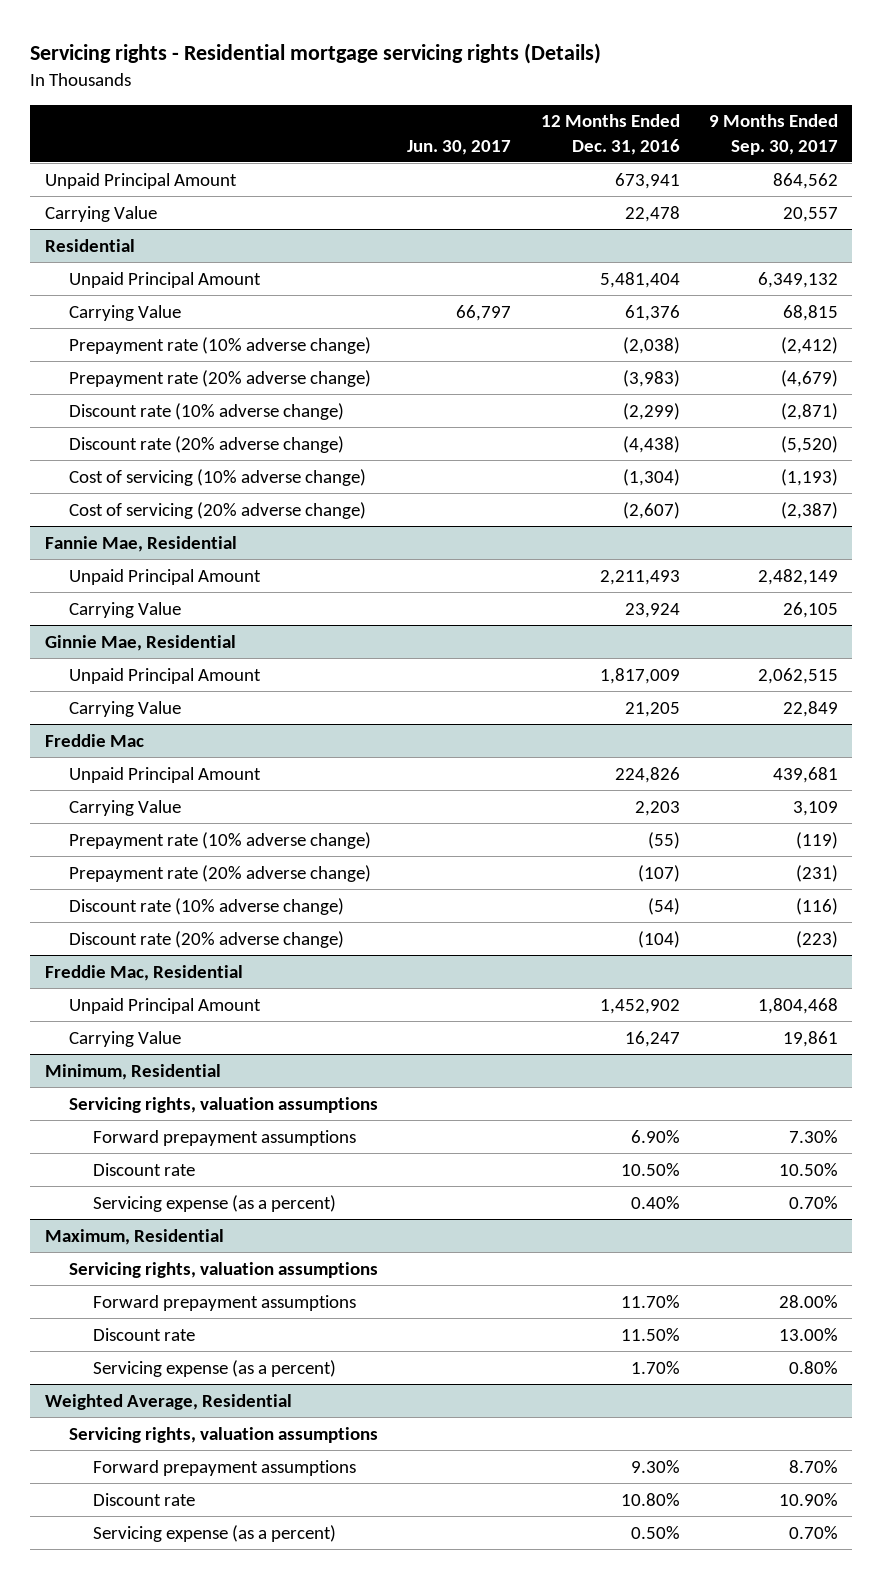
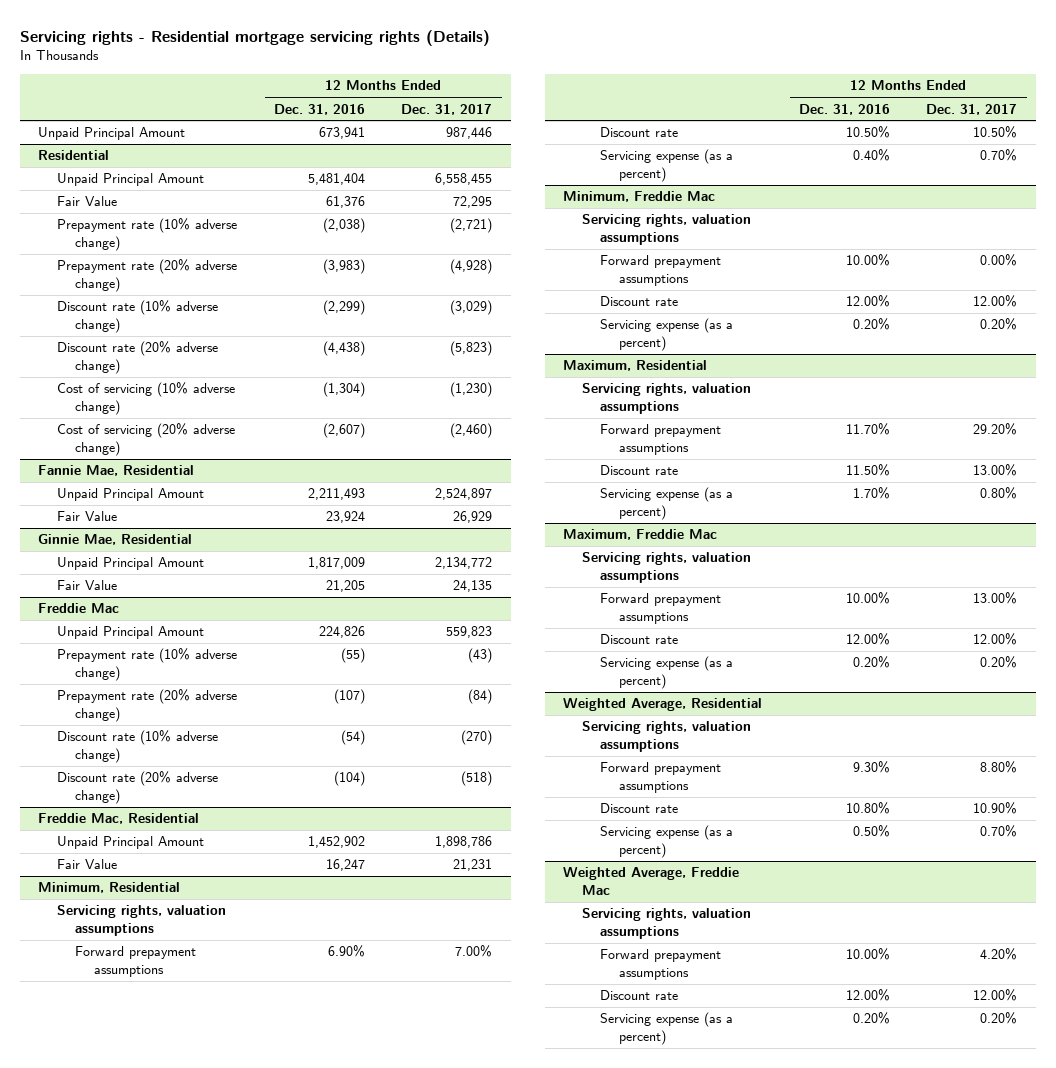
[407,139,512,155] Jun. 30, 2017 -> none
[708,114,838,155] 9 Months Ended Sep. 30, 2017 -> none
none -> [401,103,493,115] Dec. 31, 2017
[45,205,158,222] Carrying Value -> none
[68,304,181,321] Carrying Value -> [56,196,117,207] Fair Value
[68,601,181,618] Carrying Value -> [56,511,117,522] Fair Value
[68,700,181,717] Carrying Value -> [56,580,117,591] Fair Value
[68,799,181,816] Carrying Value -> none
[68,1030,181,1047] Carrying Value -> [56,859,117,870] Fair Value
none -> [563,191,716,203] Minimum, Freddie Mac
none -> [581,214,751,245] Servicing rights, valuation assumptions
none -> [600,255,722,286] Forward prepayment assumptions
none -> [600,296,679,307] Discount rate
none -> [600,318,734,351] Servicing expense (as a percent)
none -> [563,529,718,541] Maximum, Freddie Mac
none -> [581,552,751,583] Servicing rights, valuation assumptions
none -> [600,593,722,624] Forward prepayment assumptions
none -> [600,634,679,645] Discount rate
none -> [600,656,734,689] Servicing expense (as a percent)
none -> [563,867,740,895] Weighted Average, Freddie Mac
none -> [581,908,751,939] Servicing rights, valuation assumptions
none -> [600,949,722,980] Forward prepayment assumptions
none -> [600,990,679,1001] Discount rate
none -> [600,1012,734,1045] Servicing expense (as a percent)

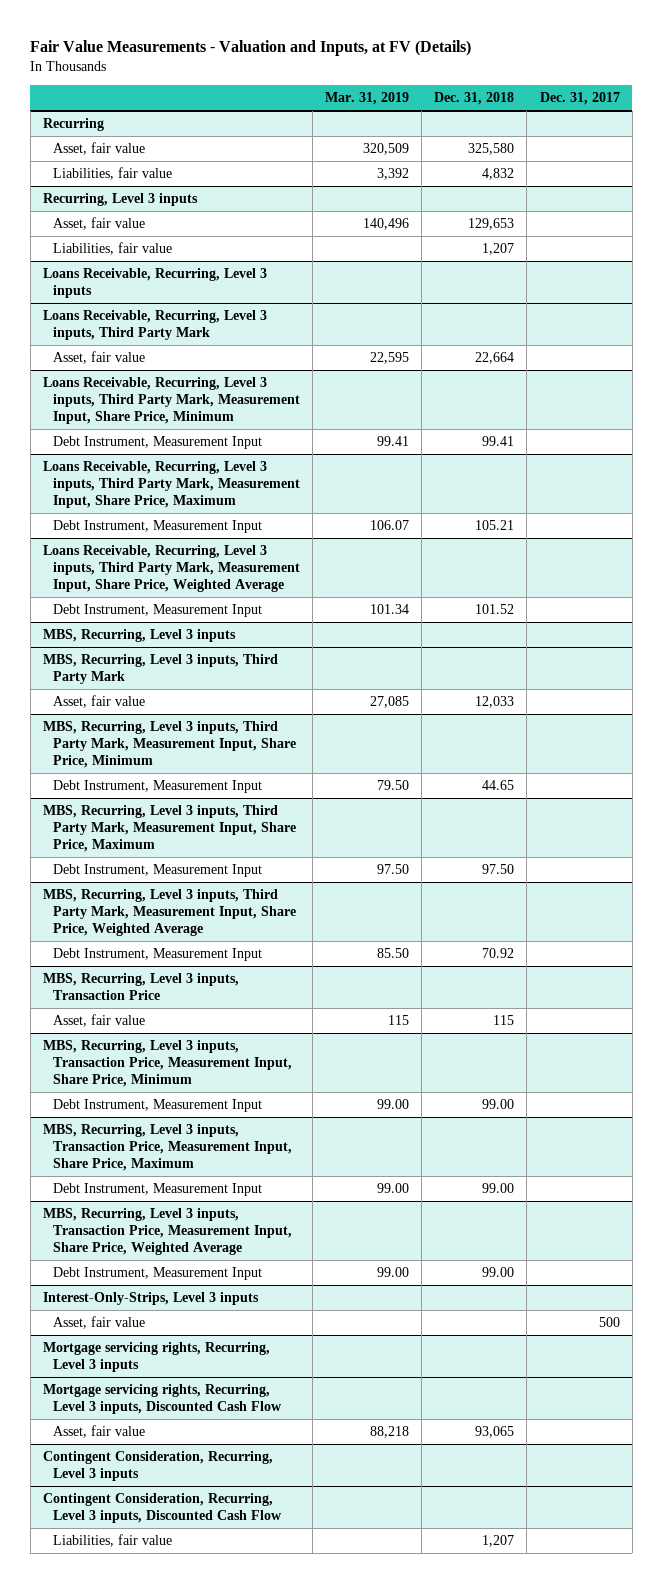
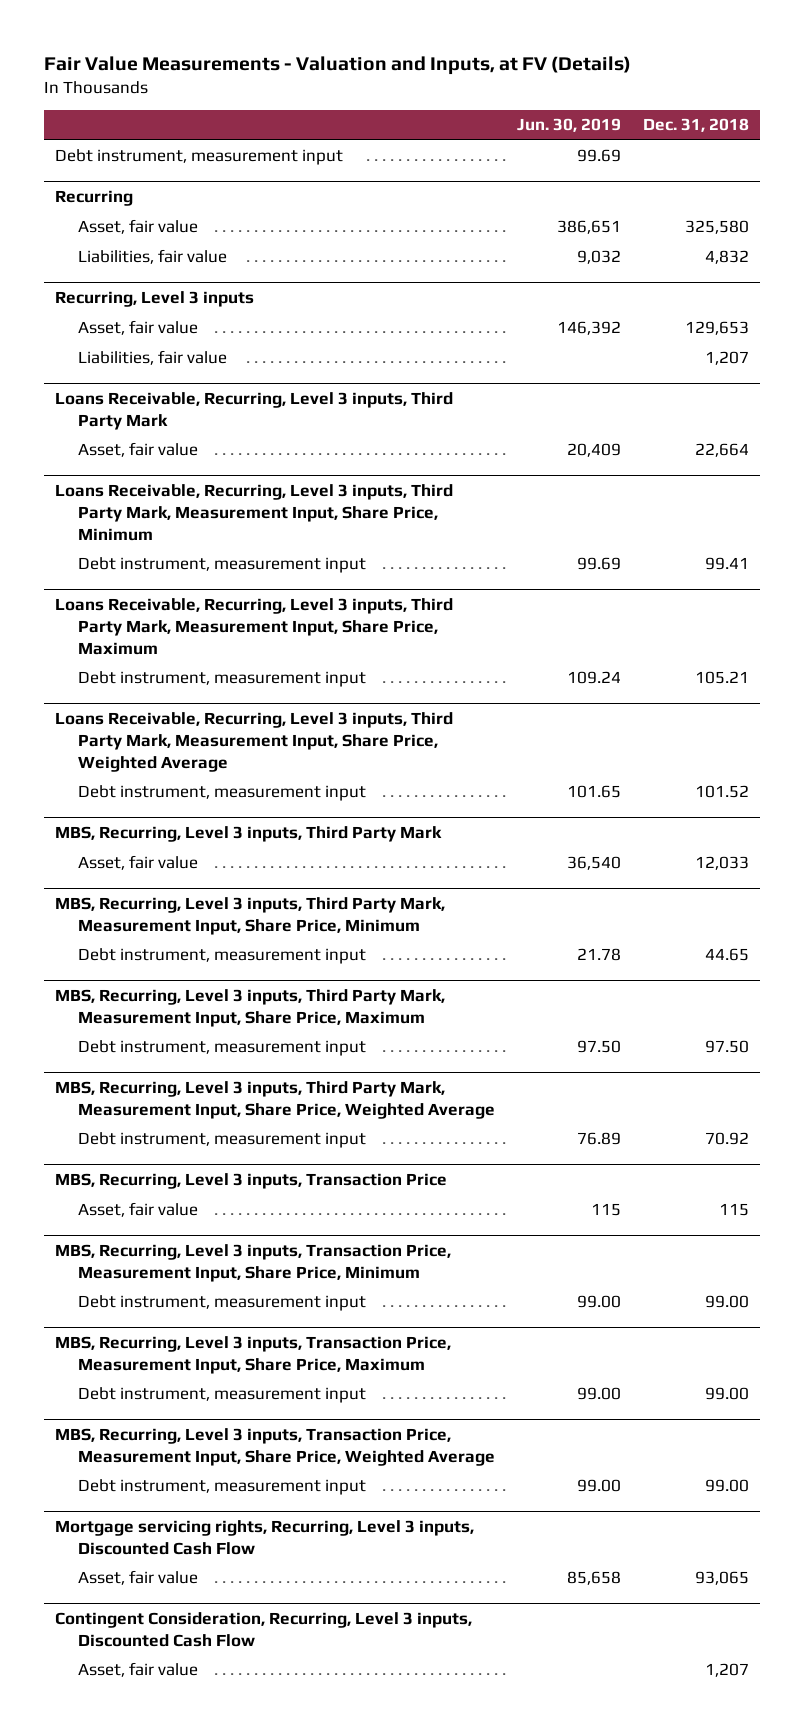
[325,92,410,106] Mar. 31, 2019 -> none
[539,92,620,106] Dec. 31, 2017 -> none
none -> [516,118,621,133] Jun. 30, 2019
none -> [55,149,344,166] Debt instrument, measurement input
[43,268,268,298] Loans Receivable, Recurring, Level 3 inputs -> none
[53,436,263,450] Debt Instrument, Measurement Input -> [77,557,366,574] Debt instrument, measurement input
[53,520,263,534] Debt Instrument, Measurement Input -> [77,671,366,688] Debt instrument, measurement input
[43,629,237,643] MBS, Recurring, Level 3 inputs -> none
[53,604,263,618] Debt Instrument, Measurement Input -> [77,785,366,802] Debt instrument, measurement input
[53,780,263,794] Debt Instrument, Measurement Input -> [77,948,366,965] Debt instrument, measurement input
[53,864,263,878] Debt Instrument, Measurement Input -> [77,1040,366,1057] Debt instrument, measurement input
[53,948,263,962] Debt Instrument, Measurement Input -> [77,1132,366,1149] Debt instrument, measurement input
[53,1099,263,1113] Debt Instrument, Measurement Input -> [77,1295,366,1312] Debt instrument, measurement input
[53,1183,263,1197] Debt Instrument, Measurement Input -> [77,1387,366,1404] Debt instrument, measurement input
[43,1292,260,1306] Interest-Only-Strips, Level 3 inputs -> none
[53,1316,146,1330] Asset, fair value -> none
[43,1342,271,1372] Mortgage servicing rights, Recurring, Level 3 inputs -> none
[53,1267,263,1281] Debt Instrument, Measurement Input -> [77,1479,366,1496] Debt instrument, measurement input
[43,1451,274,1481] Contingent Consideration, Recurring, Level 3 inputs -> none
[53,1534,173,1548] Liabilities, fair value -> [77,1662,198,1678] Asset, fair value

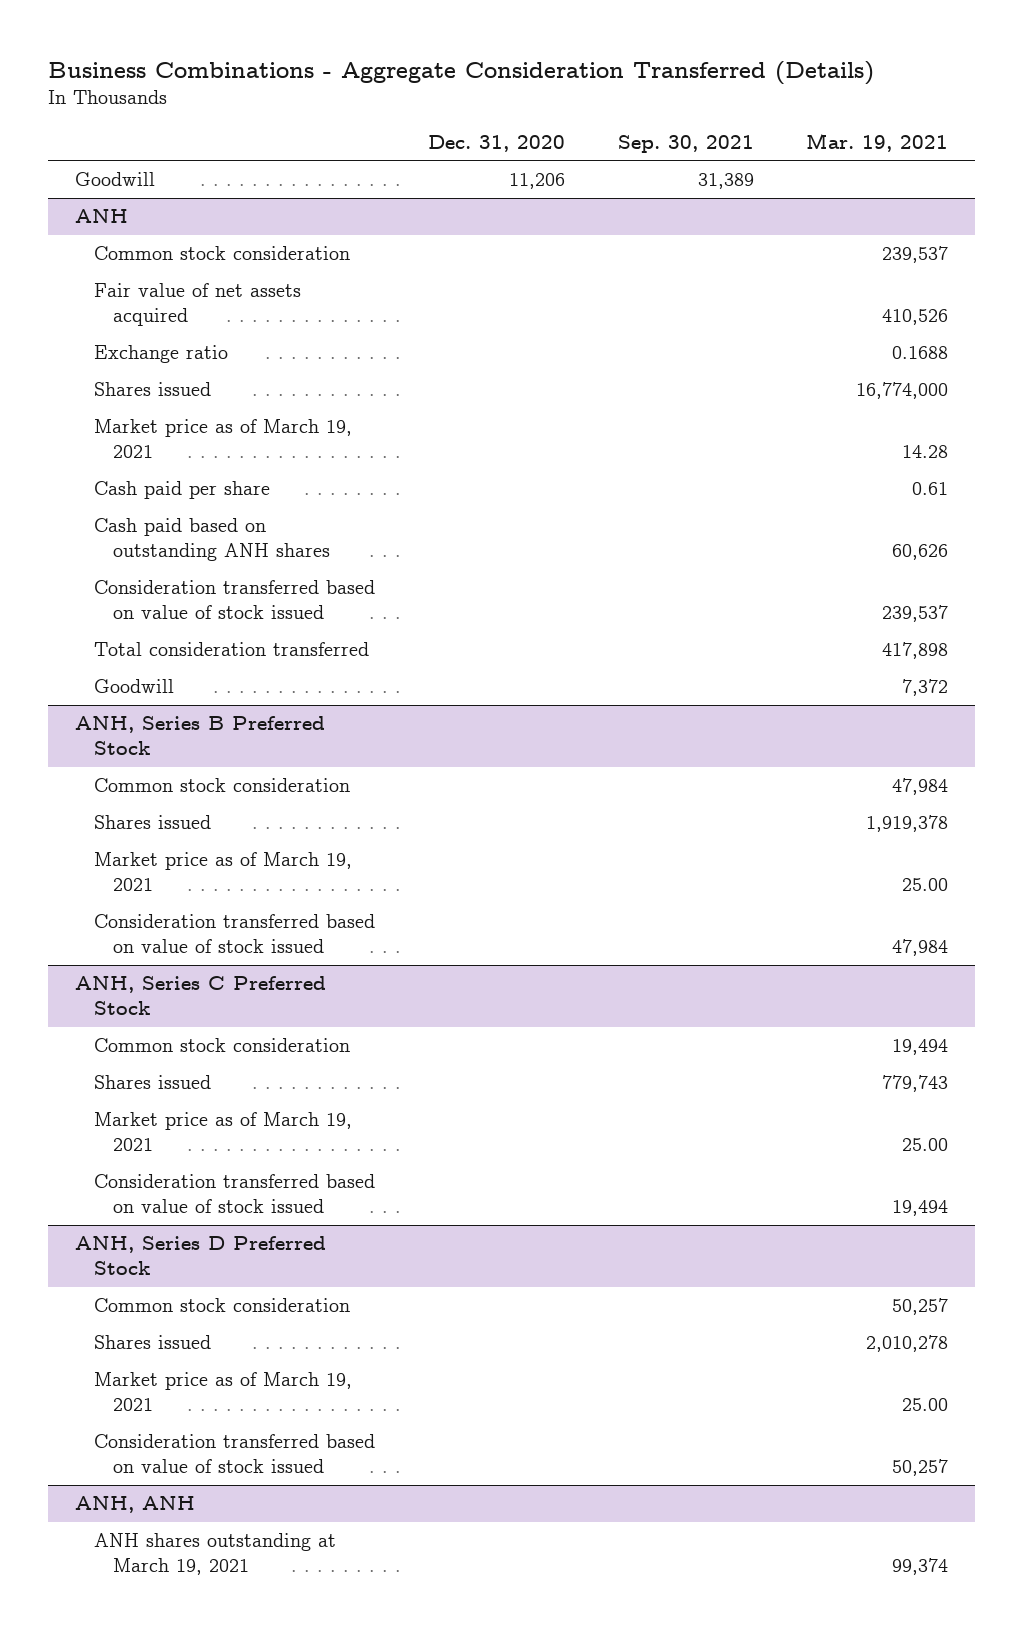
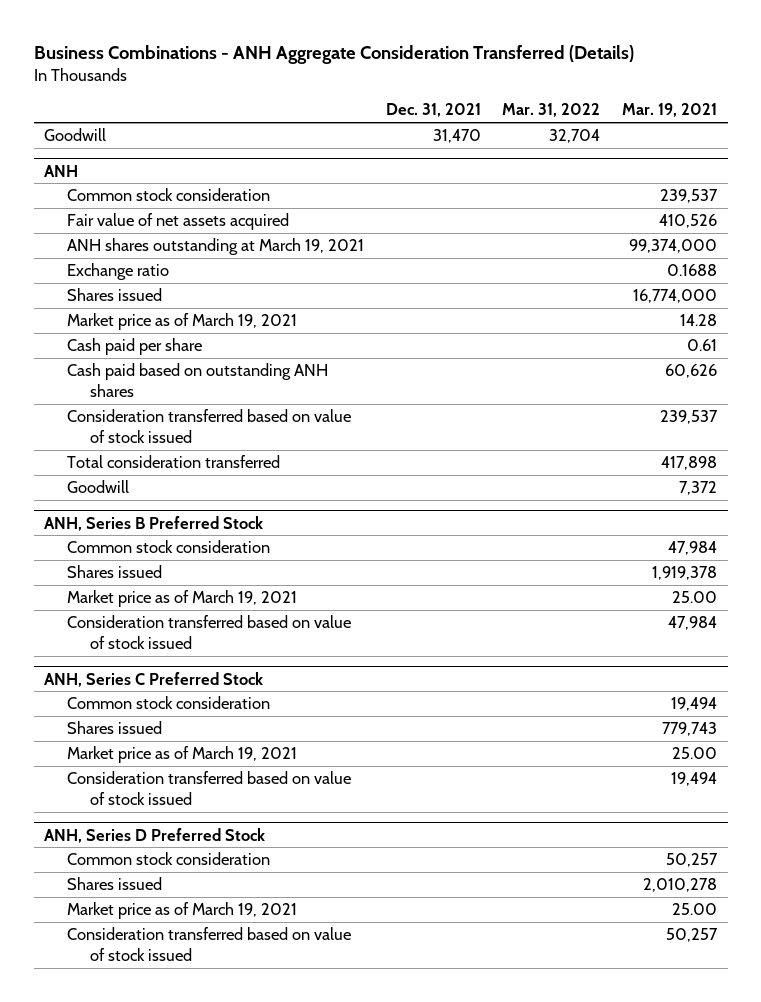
[48,61,875,86] Business Combinations - Aggregate Consideration Transferred (Details) -> [33,44,634,64] Business Combinations - ANH Aggregate Consideration Transferred (Details)
[427,134,565,152] Dec. 31, 2020 -> none
[617,134,754,153] Sep. 30, 2021 -> none
none -> [385,103,481,118] Dec. 31, 2021
none -> [502,103,601,118] Mar. 31, 2022
none -> [67,238,365,256] ANH shares outstanding at March 19, 2021
[74,1496,195,1514] ANH, ANH -> none
[93,1533,336,1576] ANH shares outstanding at March 19, 2021 -> none

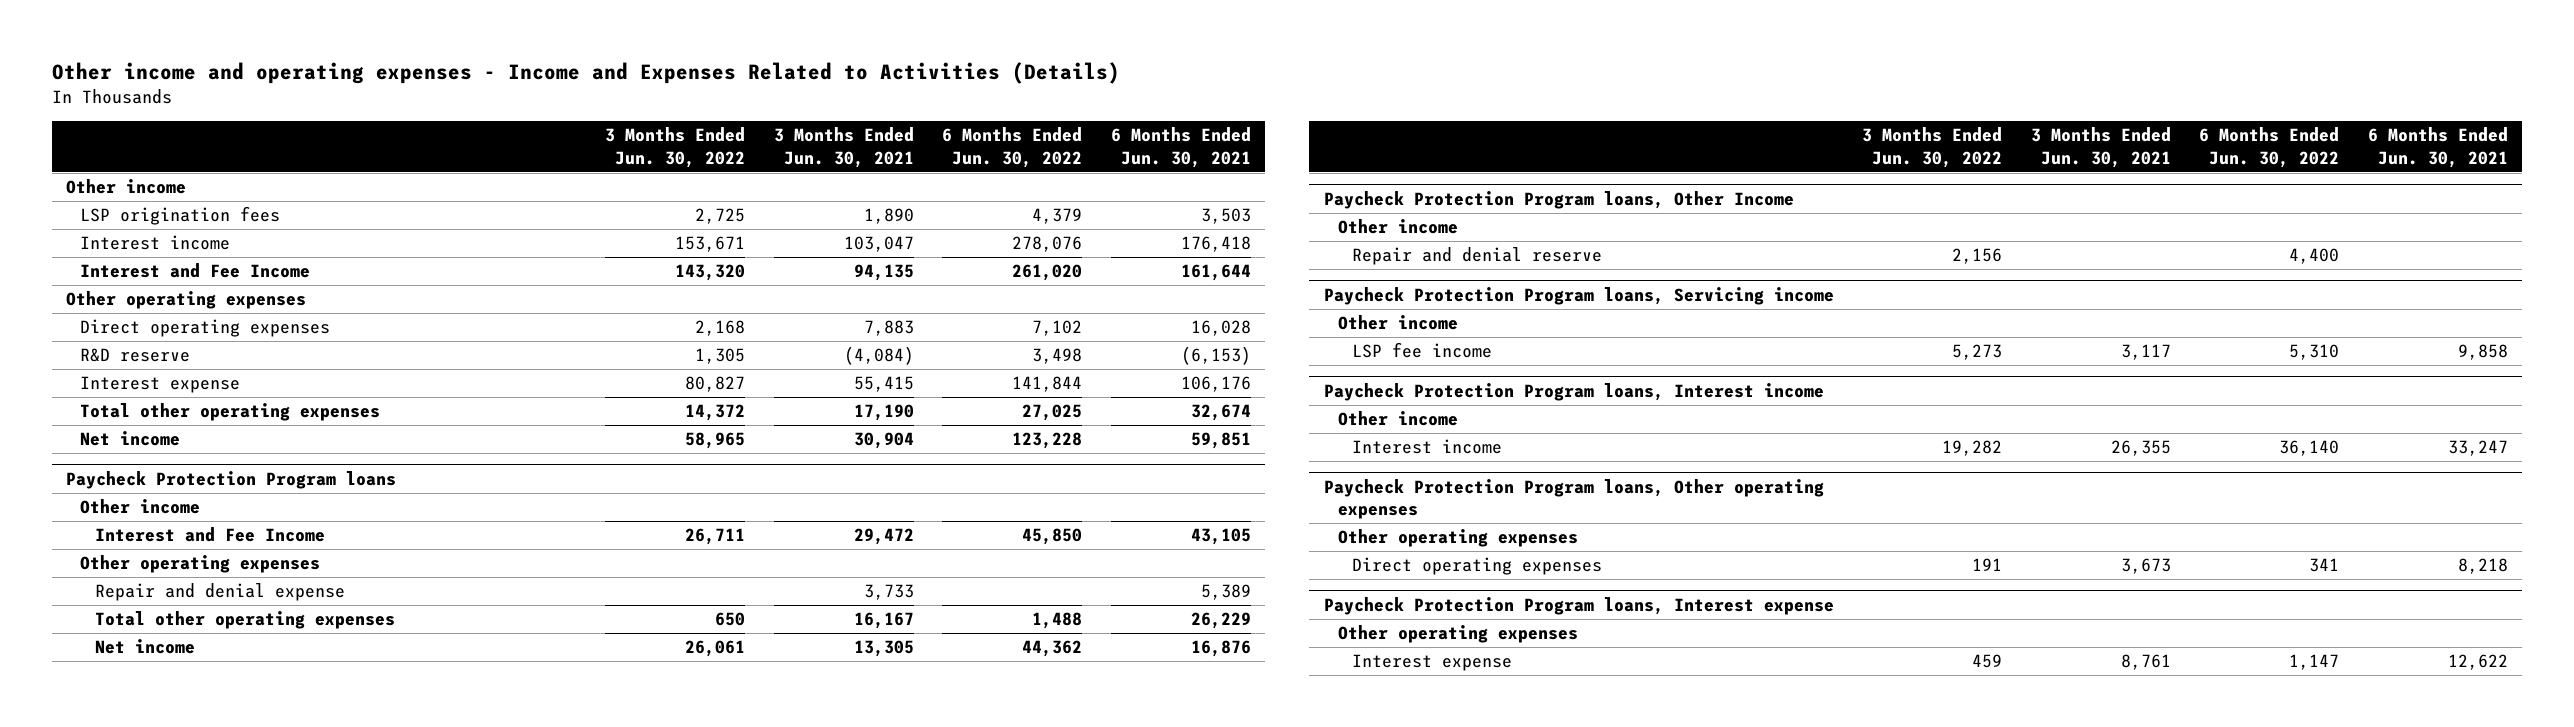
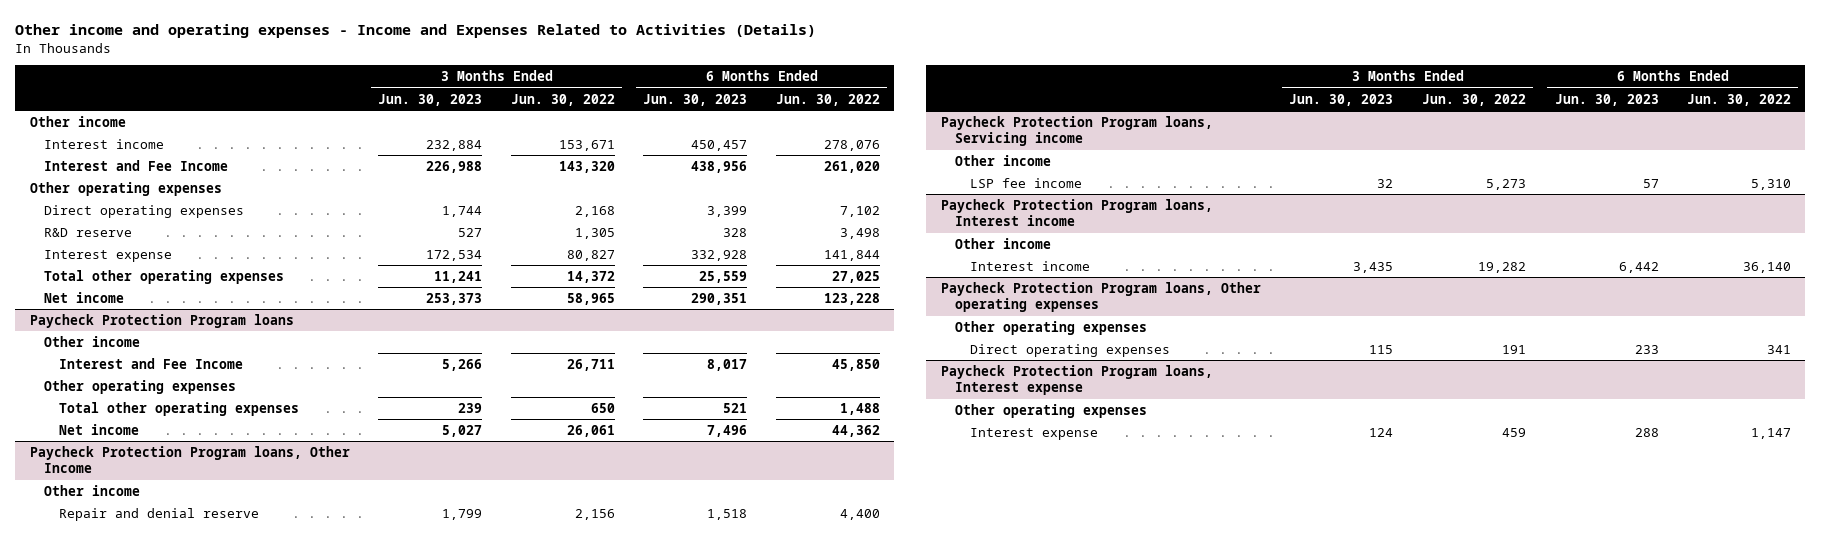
[773,127,914,168] 3 Months Ended Jun. 30, 2021 -> none
[1110,127,1251,168] 6 Months Ended Jun. 30, 2021 -> none
none -> [378,93,483,106] Jun. 30, 2023
none -> [643,93,748,106] Jun. 30, 2023
[80,206,281,226] LSP origination fees -> none
[94,583,345,602] Repair and denial expense -> none

